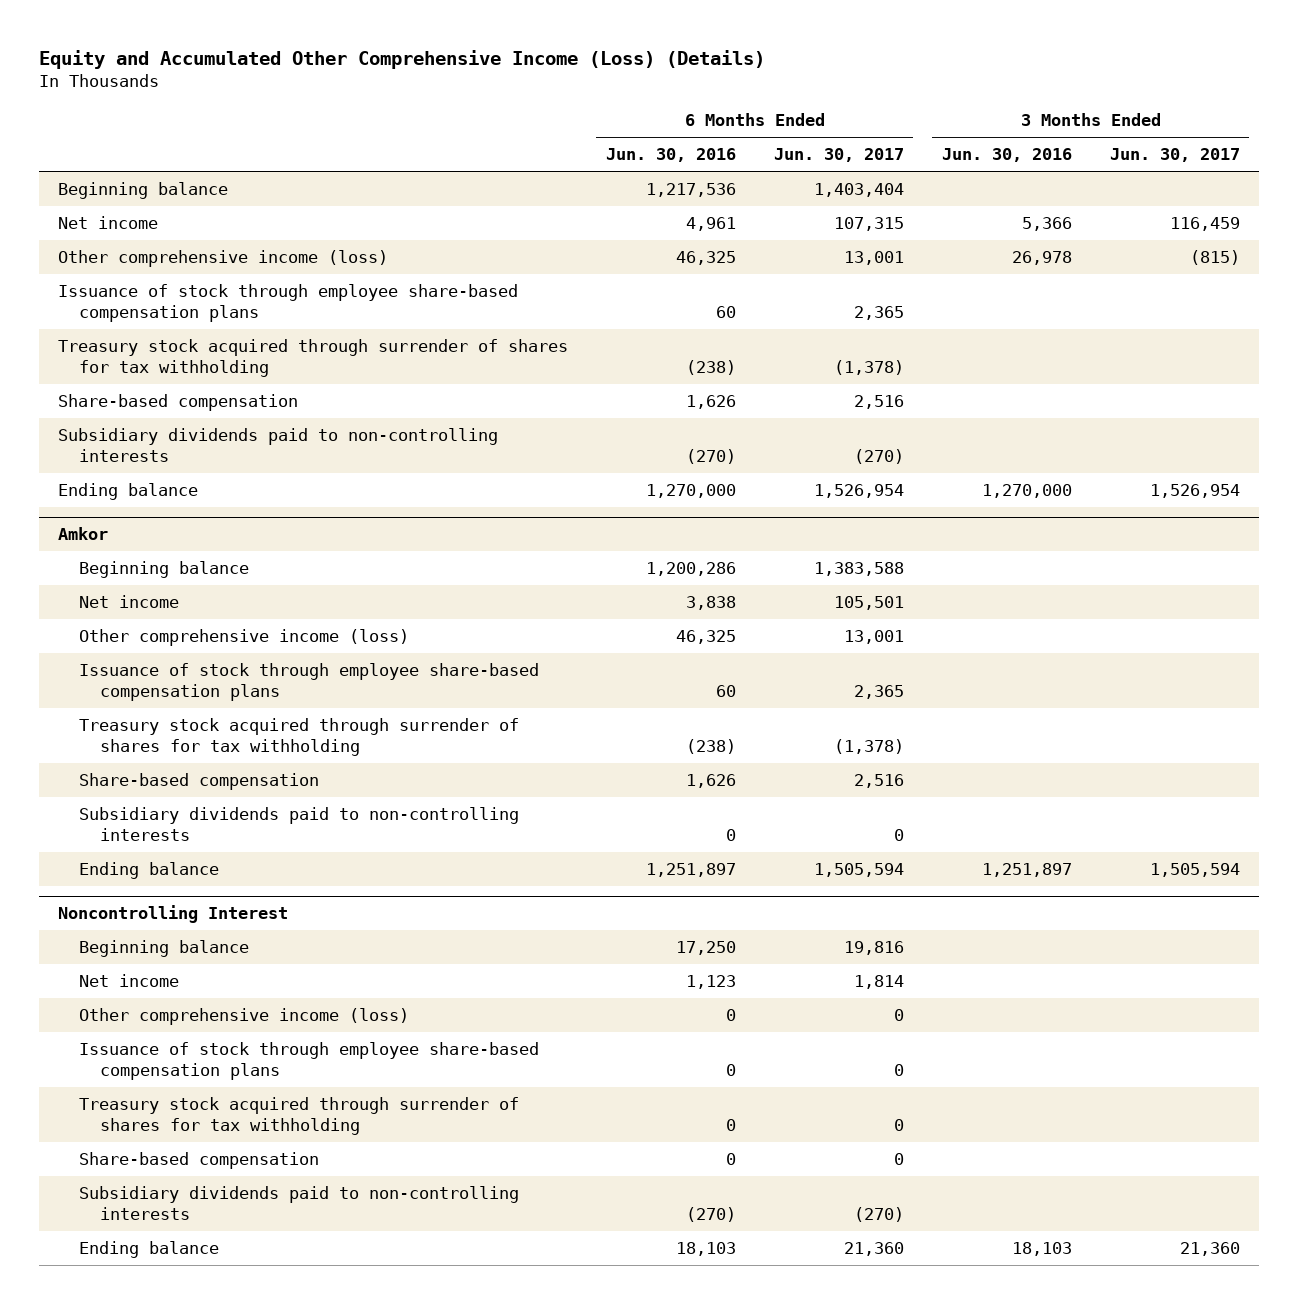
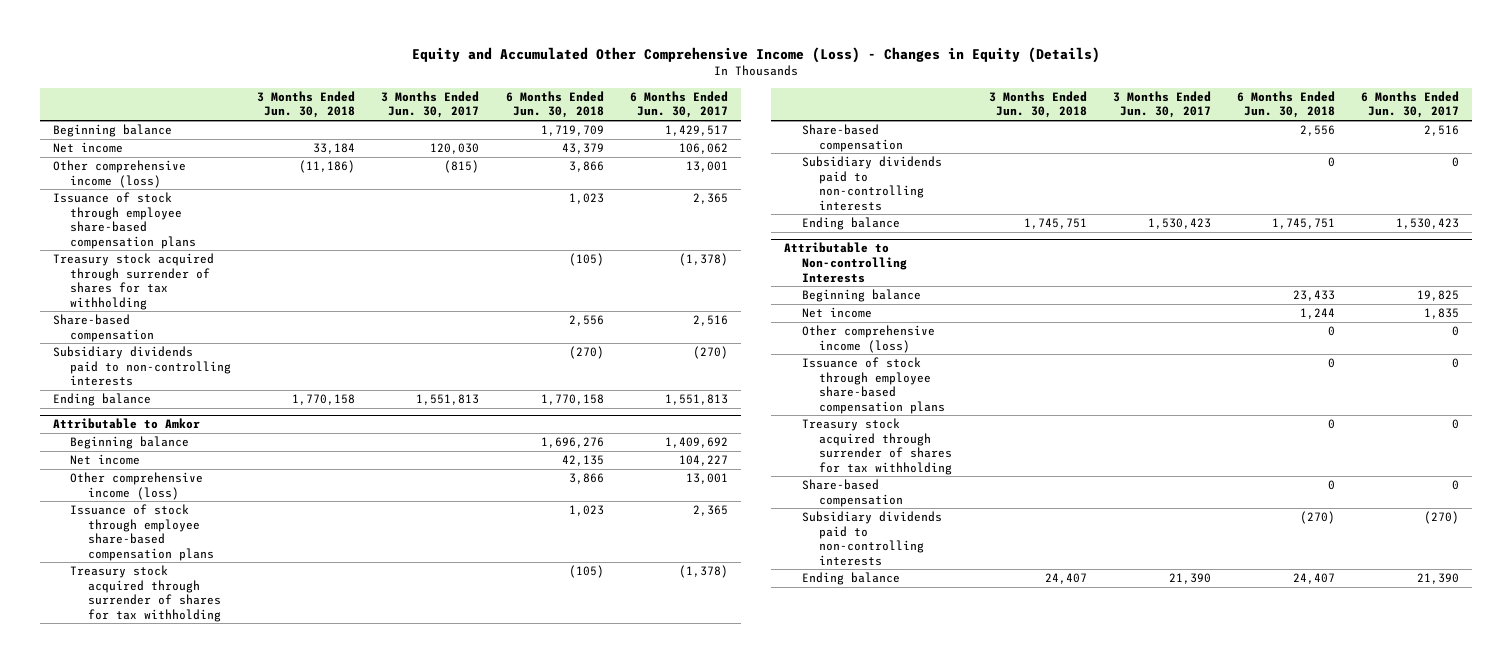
[38,49,765,69] Equity and Accumulated Other Comprehensive Income (Loss) (Details) -> [411,46,1100,63] Equity and Accumulated Other Comprehensive Income (Loss) - Changes in Equity (Details)
[605,148,736,163] Jun. 30, 2016 -> none
[941,148,1072,163] Jun. 30, 2016 -> none
none -> [257,90,356,119] 3 Months Ended Jun. 30, 2018
none -> [505,90,604,119] 6 Months Ended Jun. 30, 2018
[813,182,904,197] 1,403,404 -> [664,125,728,137] 1,429,517
[833,216,904,231] 107,315 -> [678,143,728,155] 106,062
[1169,216,1240,231] 116,459 -> [430,143,480,155] 120,030
[813,483,904,498] 1,526,954 -> [664,394,728,406] 1,551,813
[1149,483,1240,498] 1,526,954 -> [416,394,480,406] 1,551,813
[57,527,108,541] Amkor -> [52,418,200,430] Attributable to Amkor
[813,561,904,576] 1,383,588 -> [664,437,728,449] 1,409,692
[833,595,904,610] 105,501 -> [678,455,728,467] 104,227
[813,862,904,877] 1,505,594 -> [1396,218,1460,230] 1,530,423
[1149,862,1240,877] 1,505,594 -> [1147,218,1211,230] 1,530,423
[57,905,288,924] Noncontrolling Interest -> [784,242,907,283] Attributable to Non-controlling Interests
[843,940,904,955] 19,816 -> [1417,290,1460,302] 19,825
[853,974,904,989] 1,814 -> [1424,308,1460,320] 1,835
[843,1241,904,1256] 21,360 -> [1417,573,1460,585] 21,390
[1179,1241,1240,1256] 21,360 -> [1168,573,1211,585] 21,390

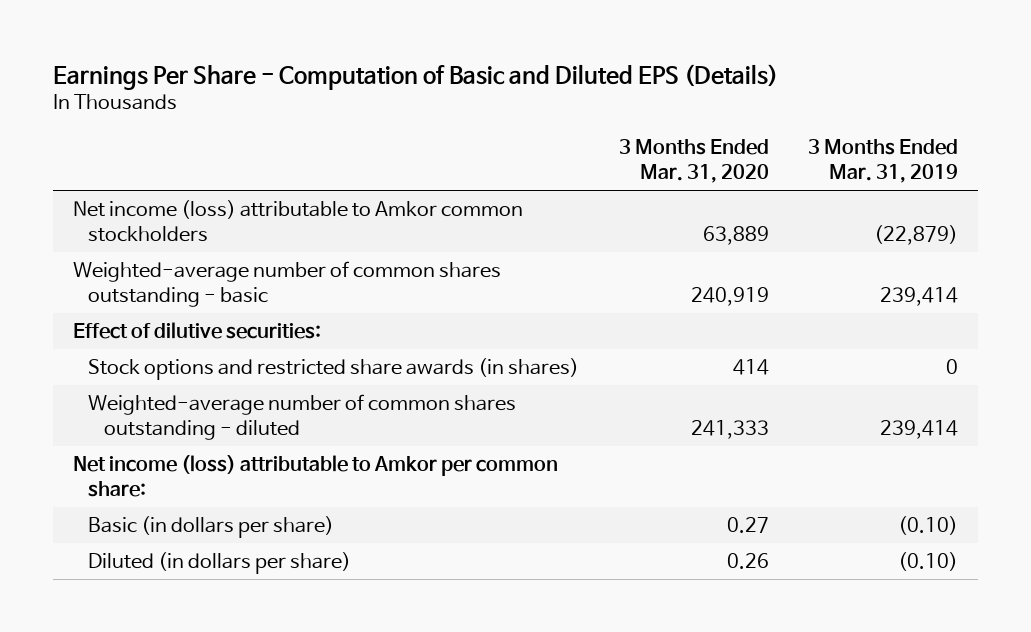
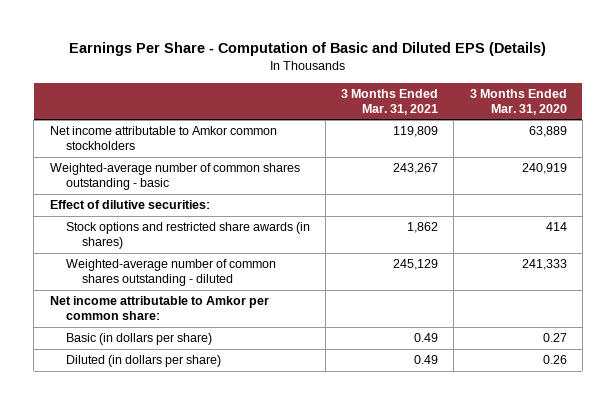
[808,139,959,184] 3 Months Ended Mar. 31, 2019 -> none
none -> [341,89,439,115] 3 Months Ended Mar. 31, 2021
[72,200,523,243] Net income (loss) attributable to Amkor common stockholders -> [49,126,277,150] Net income attributable to Amkor common stockholders
[72,455,558,498] Net income (loss) attributable to Amkor per common share: -> [49,296,269,320] Net income attributable to Amkor per common share:

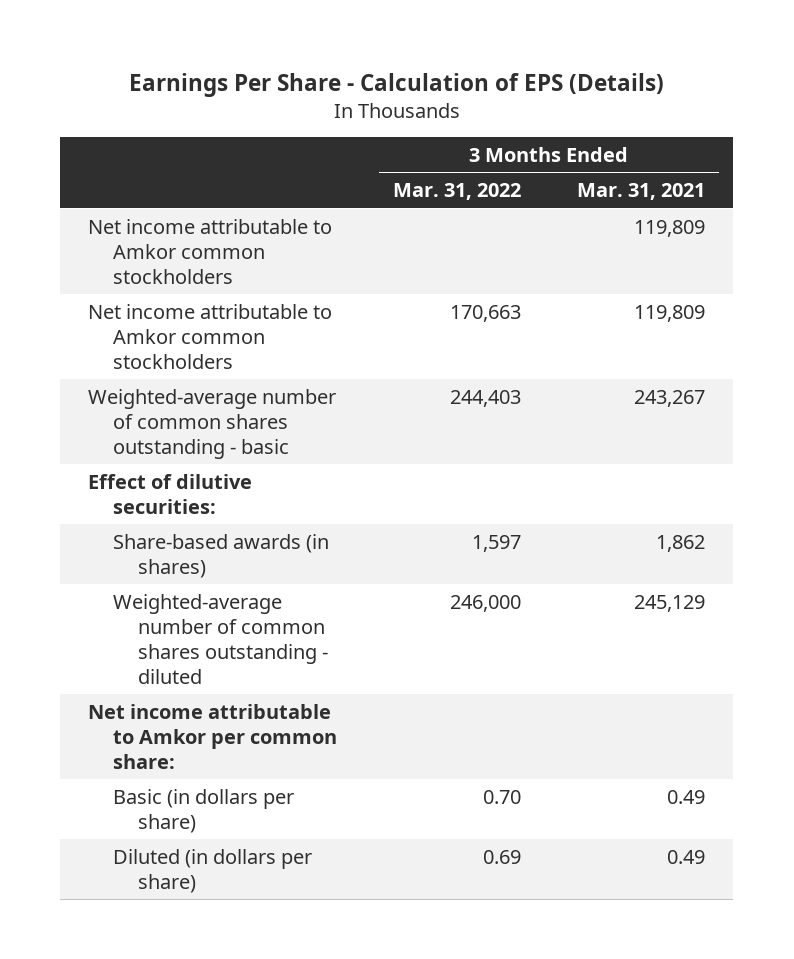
[69,42,547,57] Earnings Per Share - Computation of Basic and Diluted EPS (Details) -> [128,72,664,97] Earnings Per Share - Calculation of EPS (Details)
[469,89,567,115] 3 Months Ended Mar. 31, 2020 -> none
none -> [393,183,522,201] Mar. 31, 2022
none -> [88,303,333,369] Net income attributable to Amkor common stockholders
[66,222,311,249] Stock options and restricted share awards (in shares) -> [113,533,330,578] Share-based awards (in shares)

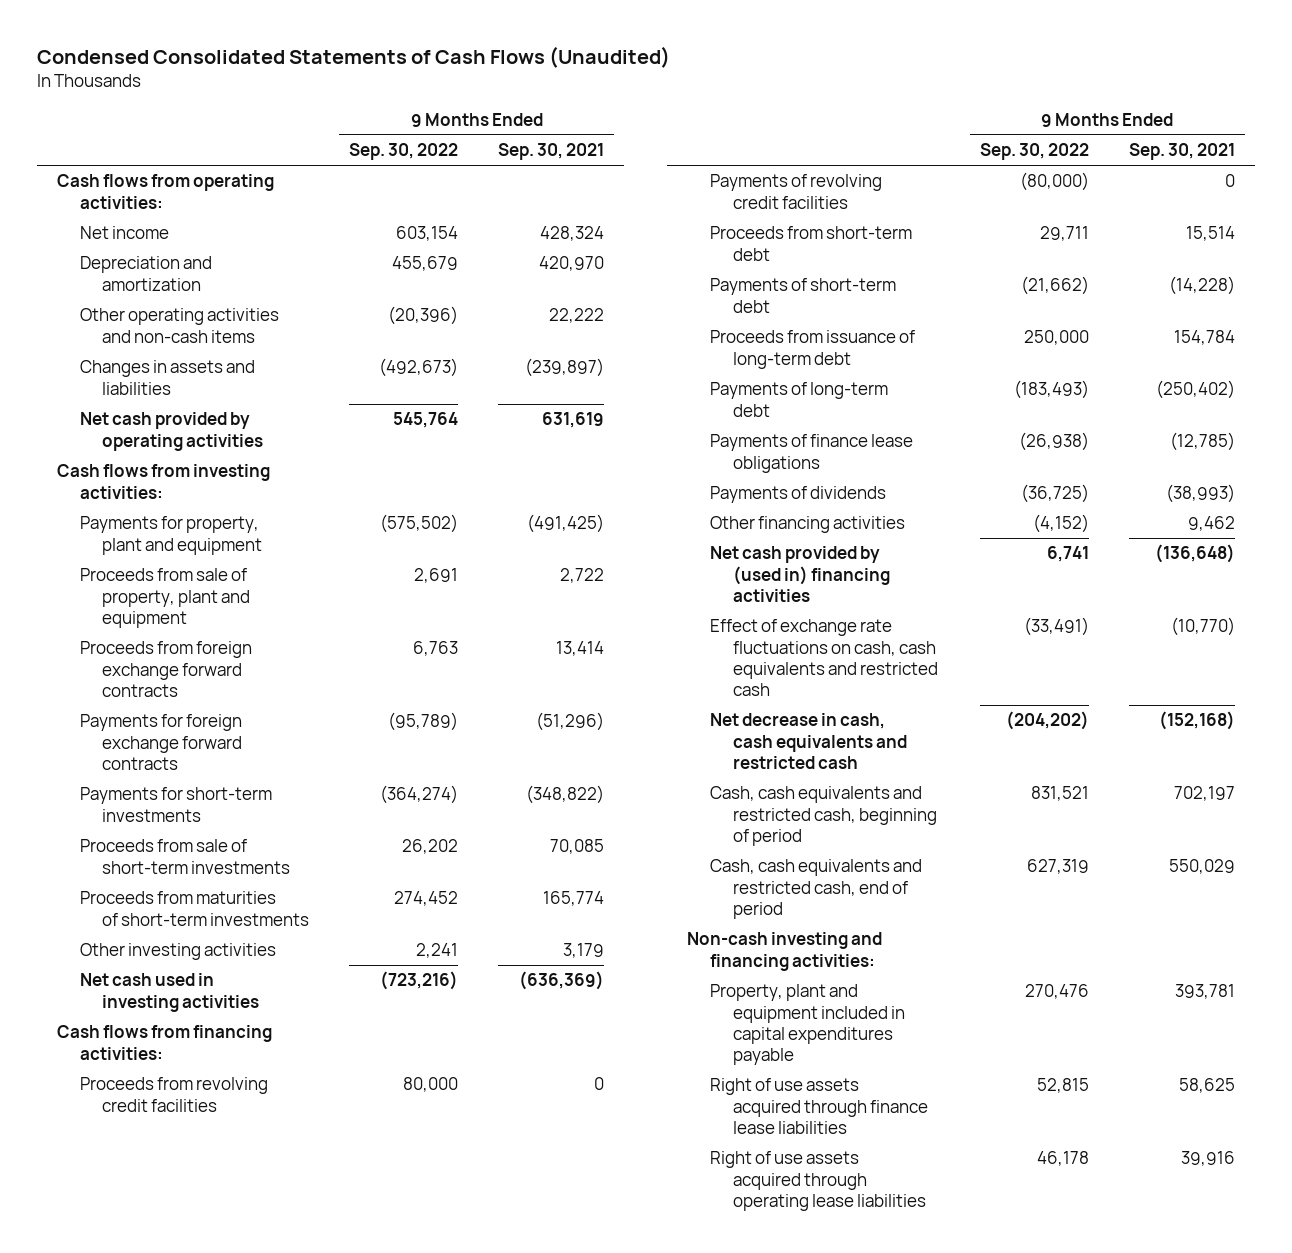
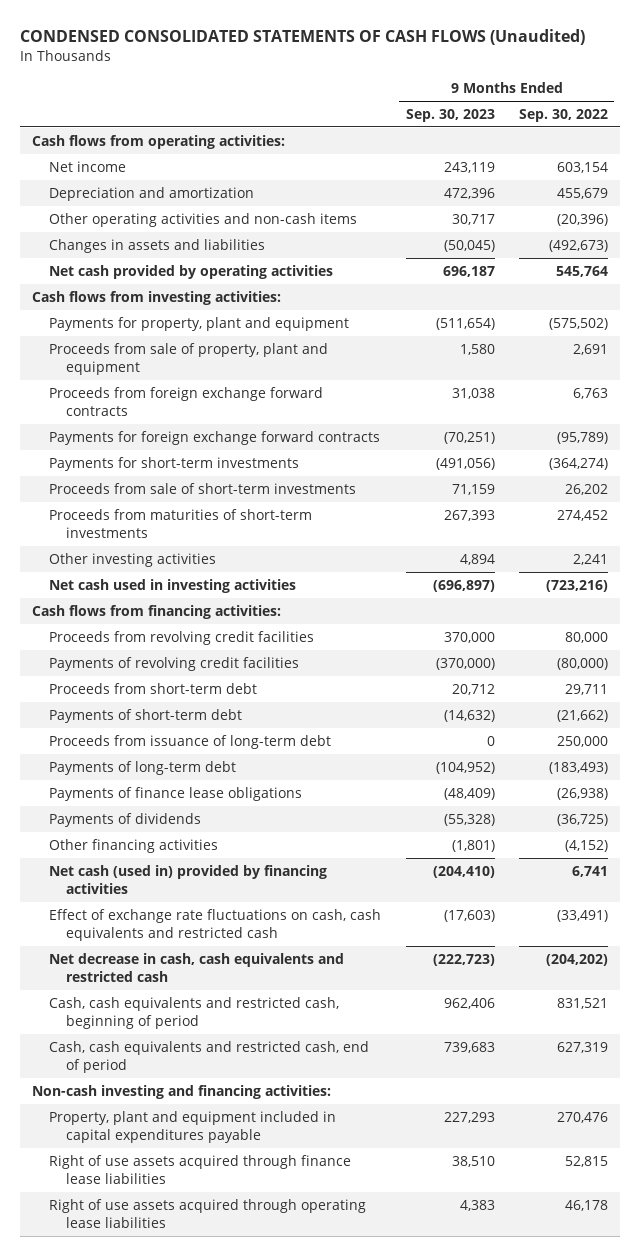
[37,45,671,68] Condensed Consolidated Statements of Cash Flows (Unaudited) -> [20,29,586,46] CONDENSED CONSOLIDATED STATEMENTS OF CASH FLOWS (Unaudited)
[498,143,605,161] Sep. 30, 2021 -> none
none -> [405,109,495,123] Sep. 30, 2023
[710,546,890,602] Net cash provided by (used in) financing activities -> [49,864,328,894] Net cash (used in) provided by financing activities

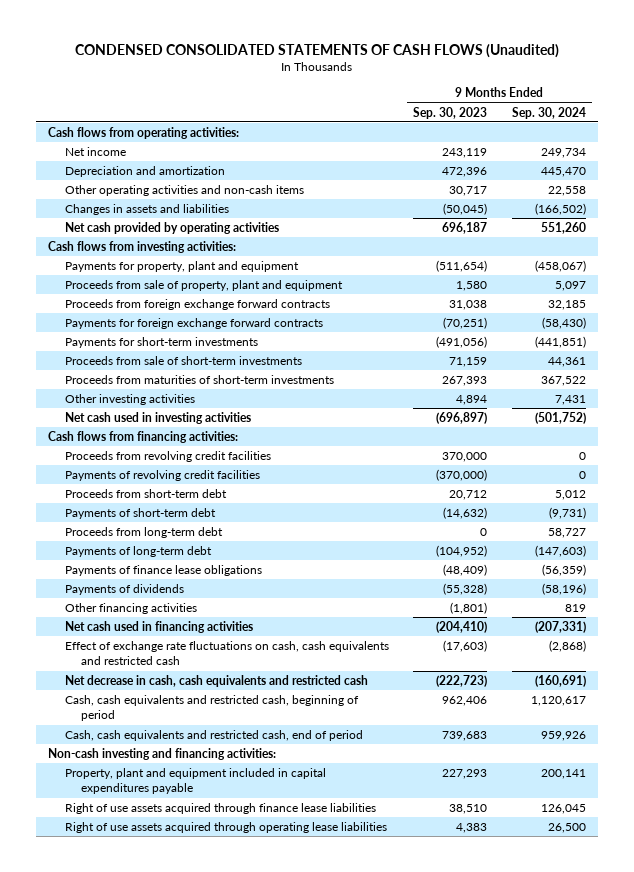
[518,109,608,123] Sep. 30, 2022 -> none
none -> [511,106,586,119] Sep. 30, 2024
[49,734,332,749] Proceeds from issuance of long-term debt -> [64,527,223,539] Proceeds from long-term debt
[49,864,328,894] Net cash (used in) provided by financing activities -> [64,621,253,634] Net cash used in financing activities

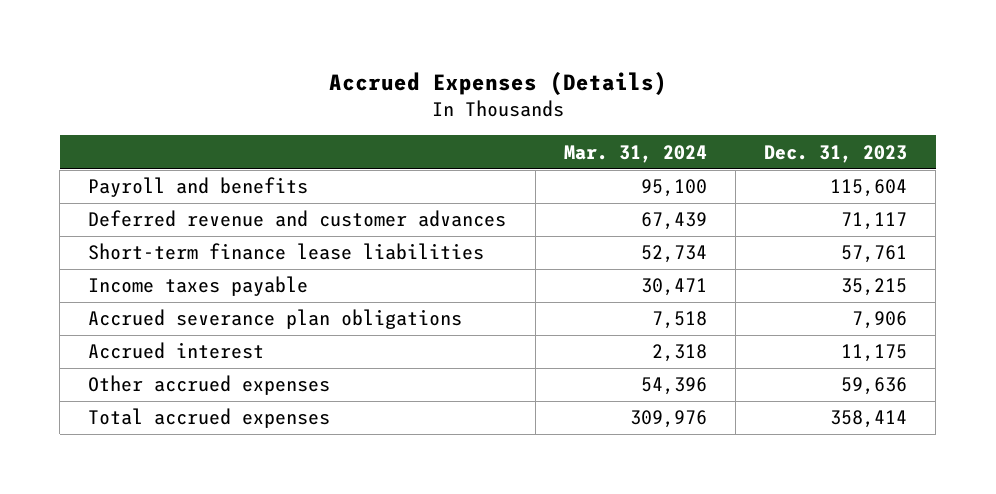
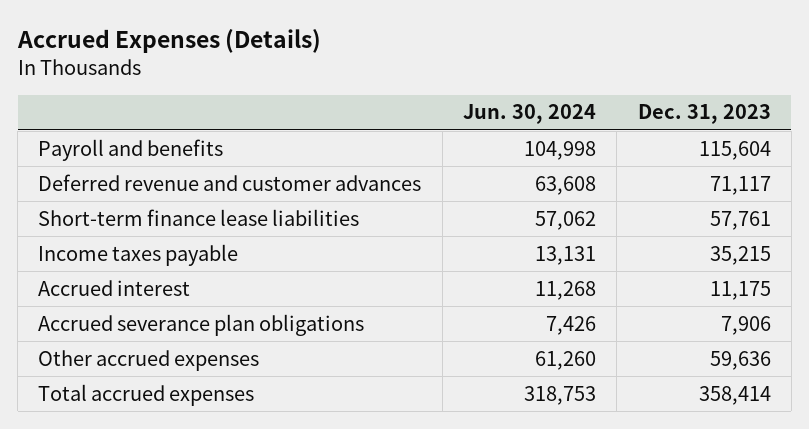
[563,144,707,163] Mar. 31, 2024 -> none
none -> [462,104,596,125] Jun. 30, 2024
[88,309,463,330] Accrued severance plan obligations -> [38,313,365,336] Accrued severance plan obligations

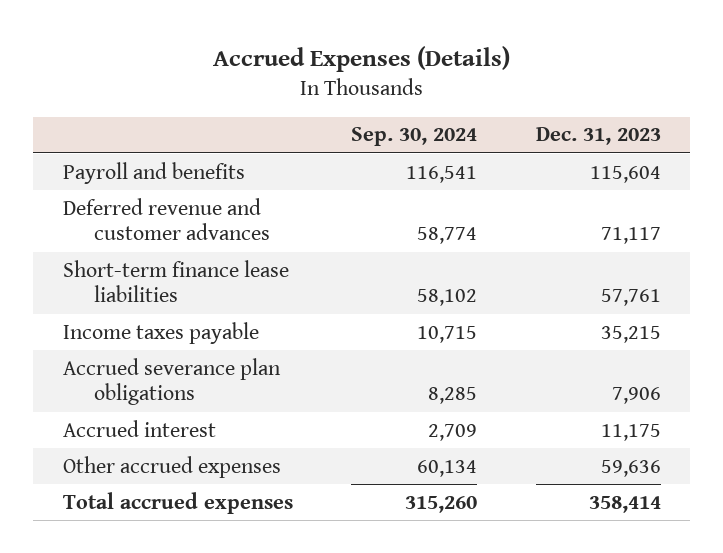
[462,104,596,125] Jun. 30, 2024 -> none
none -> [351,127,478,147] Sep. 30, 2024
[38,279,191,296] Accrued interest -> [62,419,216,437] Accrued interest

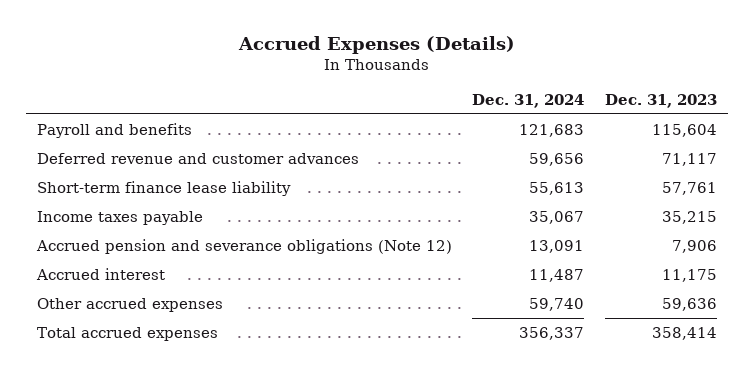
[351,127,478,147] Sep. 30, 2024 -> none
none -> [472,94,585,109] Dec. 31, 2024
[62,259,289,303] Short-term finance lease liabilities -> [36,180,291,196] Short-term finance lease liability
[62,357,281,406] Accrued severance plan obligations -> [35,238,452,254] Accrued pension and severance obligations (Note 12)

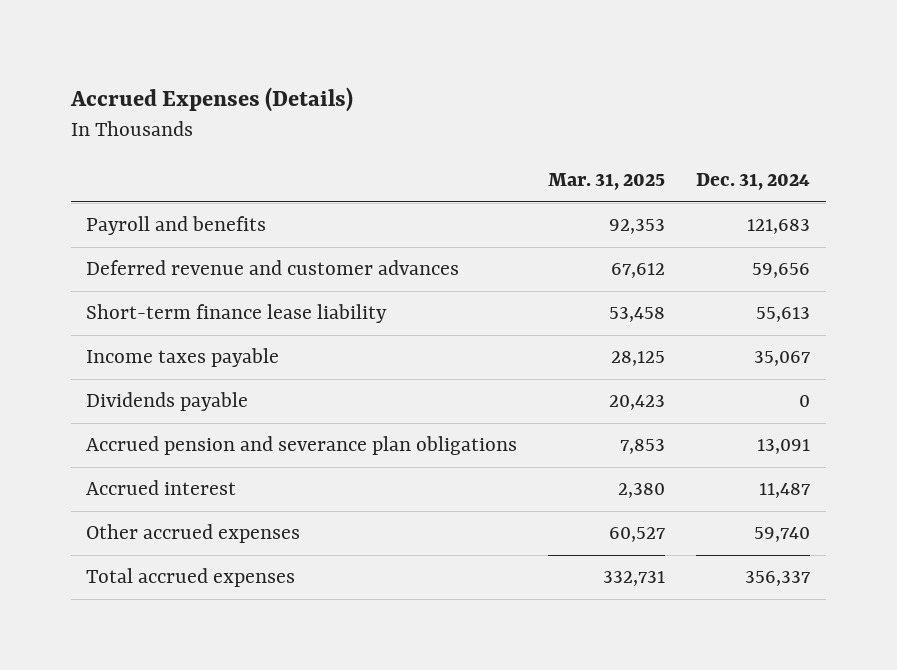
[605,94,718,109] Dec. 31, 2023 -> none
none -> [548,173,666,191] Mar. 31, 2025
none -> [86,392,249,412] Dividends payable
[35,238,452,254] Accrued pension and severance obligations (Note 12) -> [86,436,518,456] Accrued pension and severance plan obligations

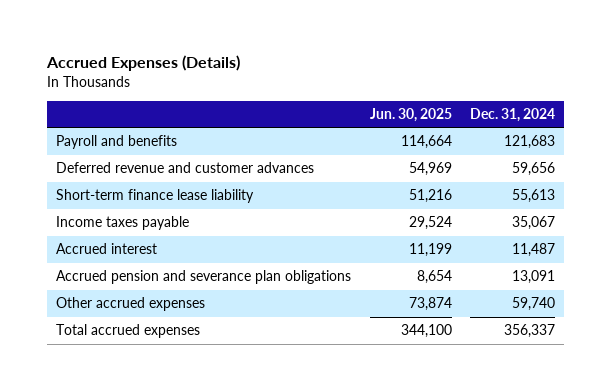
[548,173,666,191] Mar. 31, 2025 -> none
none -> [369,107,452,122] Jun. 30, 2025
[86,392,249,412] Dividends payable -> none
[86,436,518,456] Accrued pension and severance plan obligations -> [56,270,352,285] Accrued pension and severance plan obligations

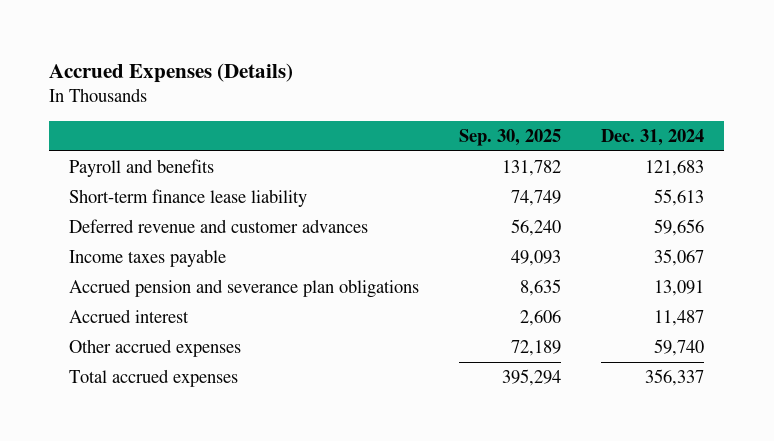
[369,107,452,122] Jun. 30, 2025 -> none
none -> [459,128,562,146] Sep. 30, 2025
[56,162,315,174] Deferred revenue and customer advances -> [69,219,369,234] Deferred revenue and customer advances
[56,243,158,255] Accrued interest -> [69,309,190,324] Accrued interest

